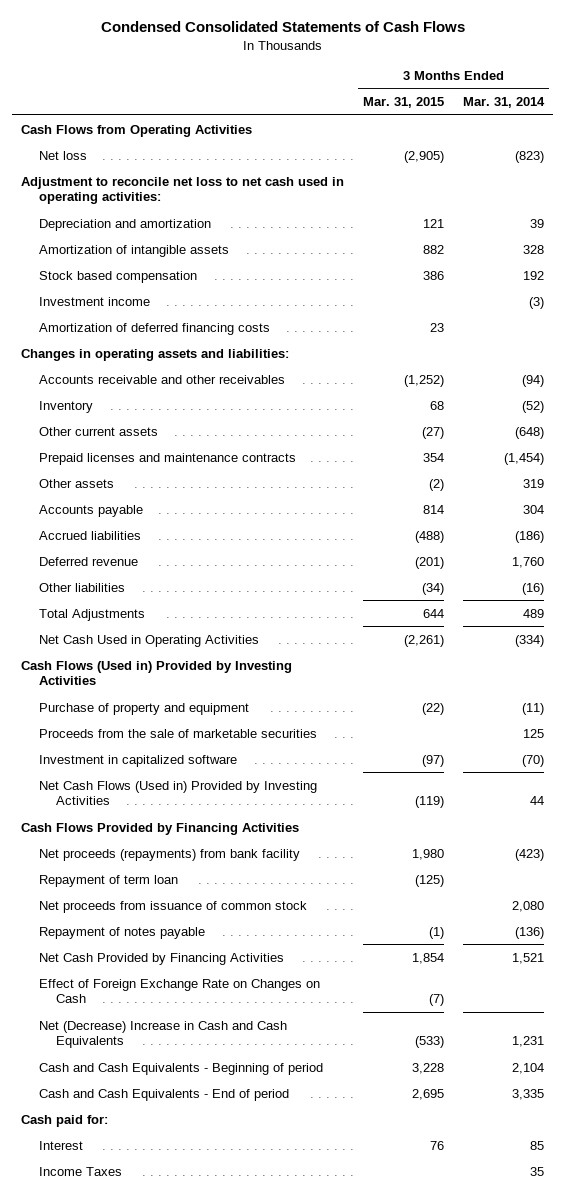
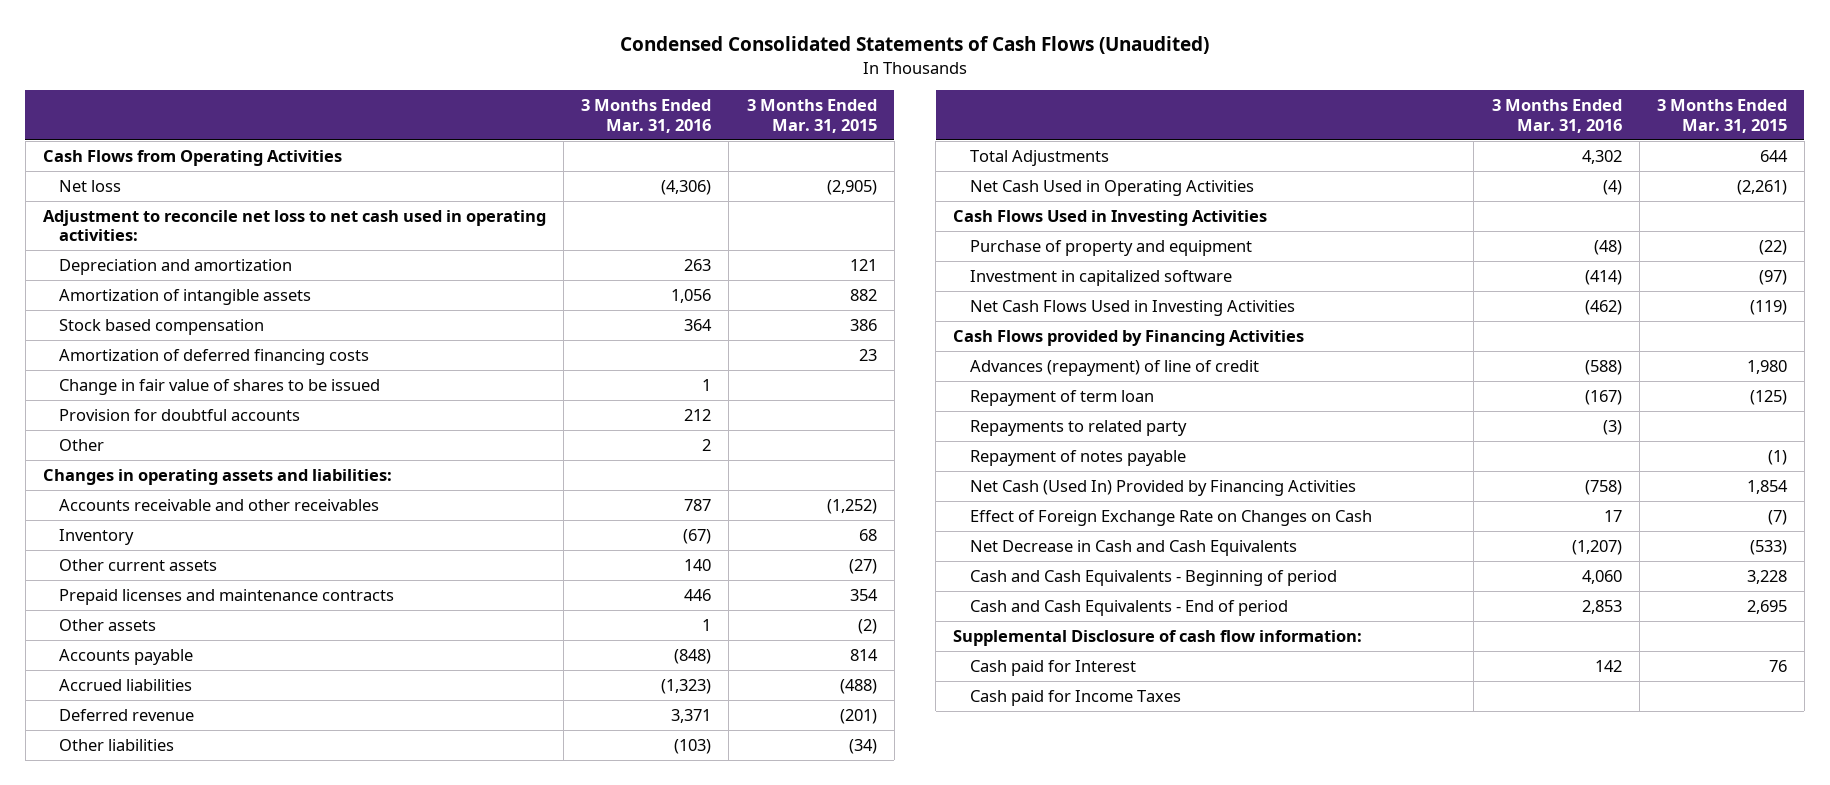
[100,20,465,32] Condensed Consolidated Statements of Cash Flows -> [619,36,1209,55] Condensed Consolidated Statements of Cash Flows (Unaudited)
[462,97,545,109] Mar. 31, 2014 -> none
none -> [581,99,712,133] 3 Months Ended Mar. 31, 2016
[38,296,150,306] Investment income -> none
none -> [59,378,381,395] Change in fair value of shares to be issued
none -> [59,408,301,421] Provision for doubtful accounts
none -> [59,438,105,451] Other
[21,660,293,686] Cash Flows (Used in) Provided by Investing Activities -> [953,209,1268,226] Cash Flows Used in Investing Activities
[38,728,317,738] Proceeds from the sale of marketable securities -> none
[38,780,317,806] Net Cash Flows (Used in) Provided by Investing Activities -> [969,299,1295,316] Net Cash Flows Used in Investing Activities
[21,822,300,835] Cash Flows Provided by Financing Activities -> [953,329,1305,346] Cash Flows provided by Financing Activities
[38,848,300,861] Net proceeds (repayments) from bank facility -> [969,359,1259,376] Advances (repayment) of line of credit
[38,900,307,913] Net proceeds from issuance of common stock -> none
none -> [969,419,1187,436] Repayments to related party
[38,952,284,965] Net Cash Provided by Financing Activities -> [969,479,1356,496] Net Cash (Used In) Provided by Financing Activities
[38,1020,287,1049] Net (Decrease) Increase in Cash and Cash Equivalents -> [969,539,1297,556] Net Decrease in Cash and Cash Equivalents
[21,1114,109,1127] Cash paid for: -> none
none -> [953,629,1363,646] Supplemental Disclosure of cash flow information:
[38,1140,83,1150] Interest -> [969,659,1136,676] Cash paid for Interest
[38,1166,122,1176] Income Taxes -> [969,689,1181,706] Cash paid for Income Taxes

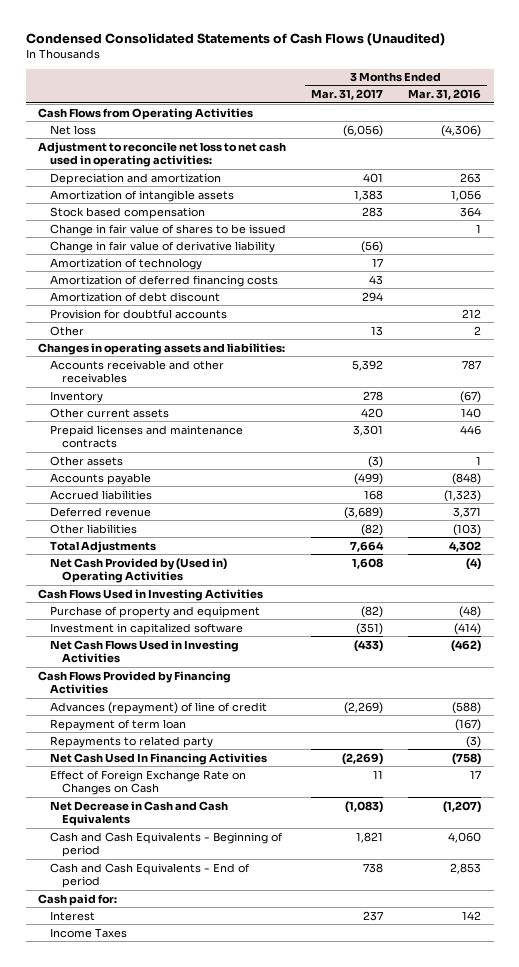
[746,99,877,133] 3 Months Ended Mar. 31, 2015 -> none
none -> [311,89,384,101] Mar. 31, 2017
none -> [49,240,275,253] Change in fair value of derivative liability
none -> [49,257,202,270] Amortization of technology
[59,348,370,365] Amortization of deferred financing costs -> [49,274,278,287] Amortization of deferred financing costs
none -> [49,291,220,302] Amortization of debt discount
[969,179,1254,196] Net Cash Used in Operating Activities -> [49,557,227,583] Net Cash Provided by (Used in) Operating Activities
[953,329,1305,346] Cash Flows provided by Financing Activities -> [38,670,232,694] Cash Flows Provided by Financing Activities
[969,449,1186,466] Repayment of notes payable -> none
[969,479,1356,496] Net Cash (Used In) Provided by Financing Activities -> [49,752,267,765] Net Cash Used In Financing Activities
[953,629,1363,646] Supplemental Disclosure of cash flow information: -> none
none -> [38,893,118,906] Cash paid for:
[969,659,1136,676] Cash paid for Interest -> [49,910,95,921] Interest
[969,689,1181,706] Cash paid for Income Taxes -> [49,927,127,938] Income Taxes

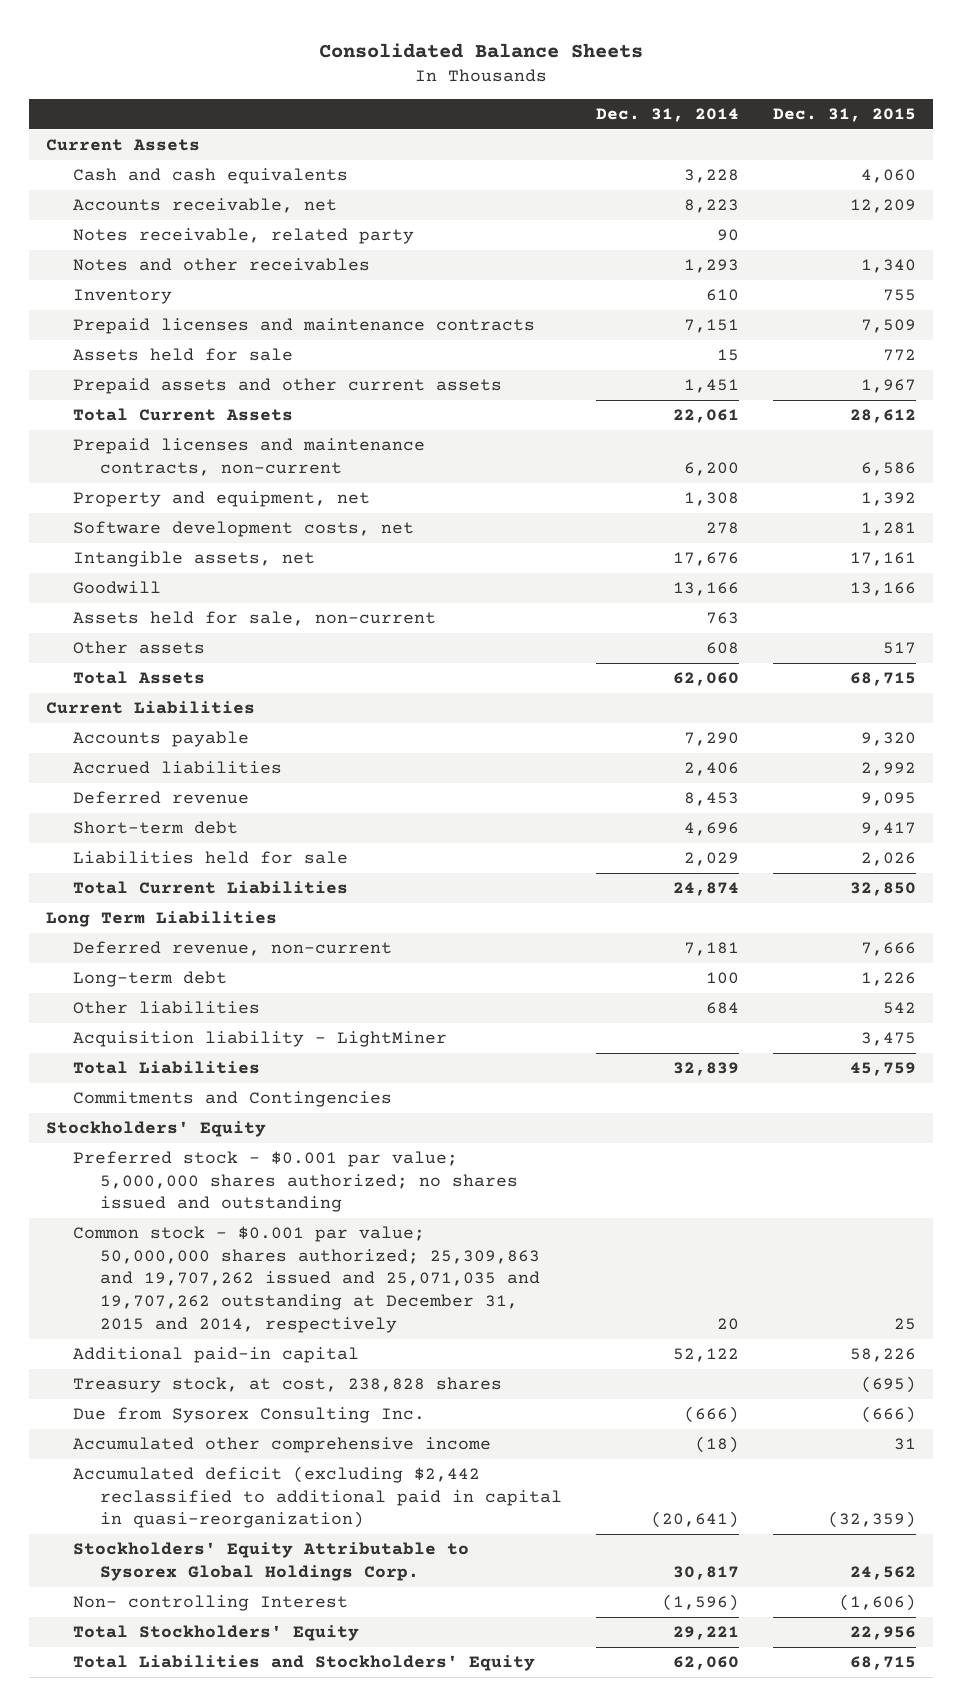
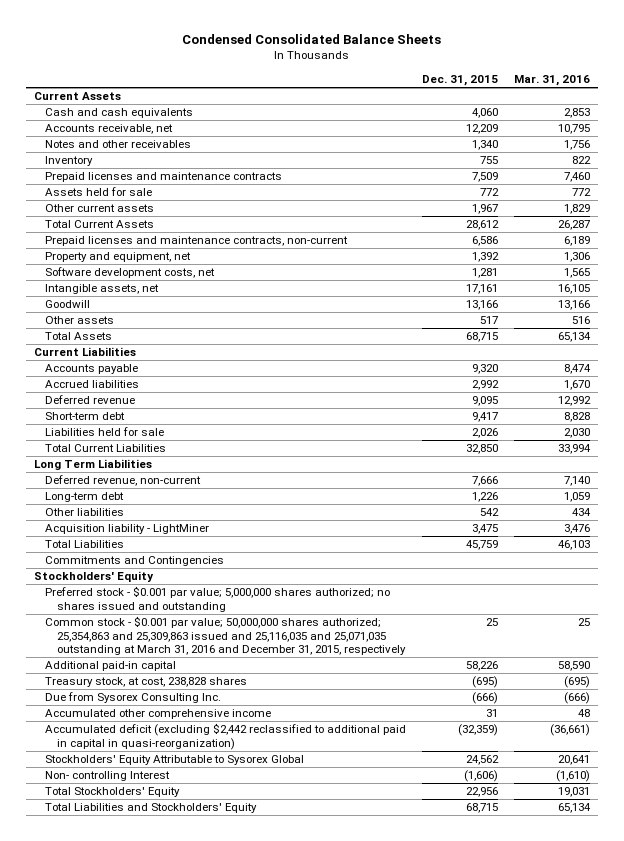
[318,42,643,58] Consolidated Balance Sheets -> [181,33,441,44] Condensed Consolidated Balance Sheets
[596,107,740,122] Dec. 31, 2014 -> none
none -> [513,74,590,86] Mar. 31, 2016
[73,228,415,245] Notes receivable, related party -> none
[73,378,503,395] Prepaid assets and other current assets -> [45,204,155,213] Other current assets
[73,611,437,627] Assets held for sale, non-current -> none
[73,1226,541,1333] Common stock - $0.001 par value; 50,000,000 shares authorized; 25,309,863 and 19,707,262 issued and 25,071,035 and 19,707,262 outstanding at December 31, 2015 and 2014, respectively -> [45,616,407,655] Common stock - $0.001 par value; 50,000,000 shares authorized; 25,354,863 and 25,309,863 issued and 25,116,035 and 25,071,035 outstanding at March 31, 2016 and December 31, 2015, respectively
[73,1542,470,1581] Stockholders' Equity Attributable to Sysorex Global Holdings Corp. -> [45,755,305,766] Stockholders' Equity Attributable to Sysorex Global

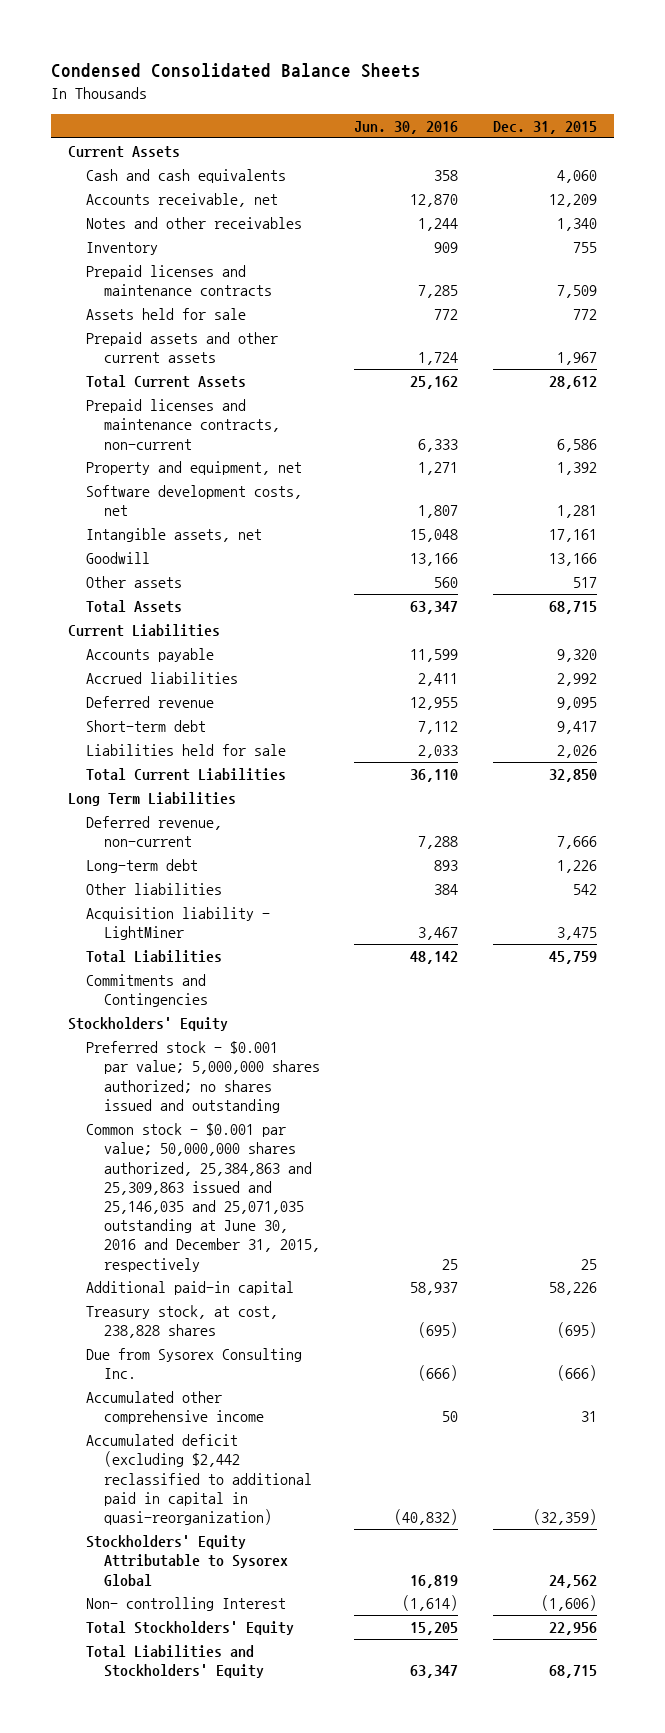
[513,74,590,86] Mar. 31, 2016 -> none
none -> [354,121,459,135] Jun. 30, 2016
[45,204,155,213] Other current assets -> [86,332,279,364] Prepaid assets and other current assets
[45,616,407,655] Common stock - $0.001 par value; 50,000,000 shares authorized; 25,354,863 and 25,309,863 issued and 25,116,035 and 25,071,035 outstanding at March 31, 2016 and December 31, 2015, respectively -> [86,1123,320,1272] Common stock - $0.001 par value; 50,000,000 shares authorized, 25,384,863 and 25,309,863 issued and 25,146,035 and 25,071,035 outstanding at June 30, 2016 and December 31, 2015, respectively

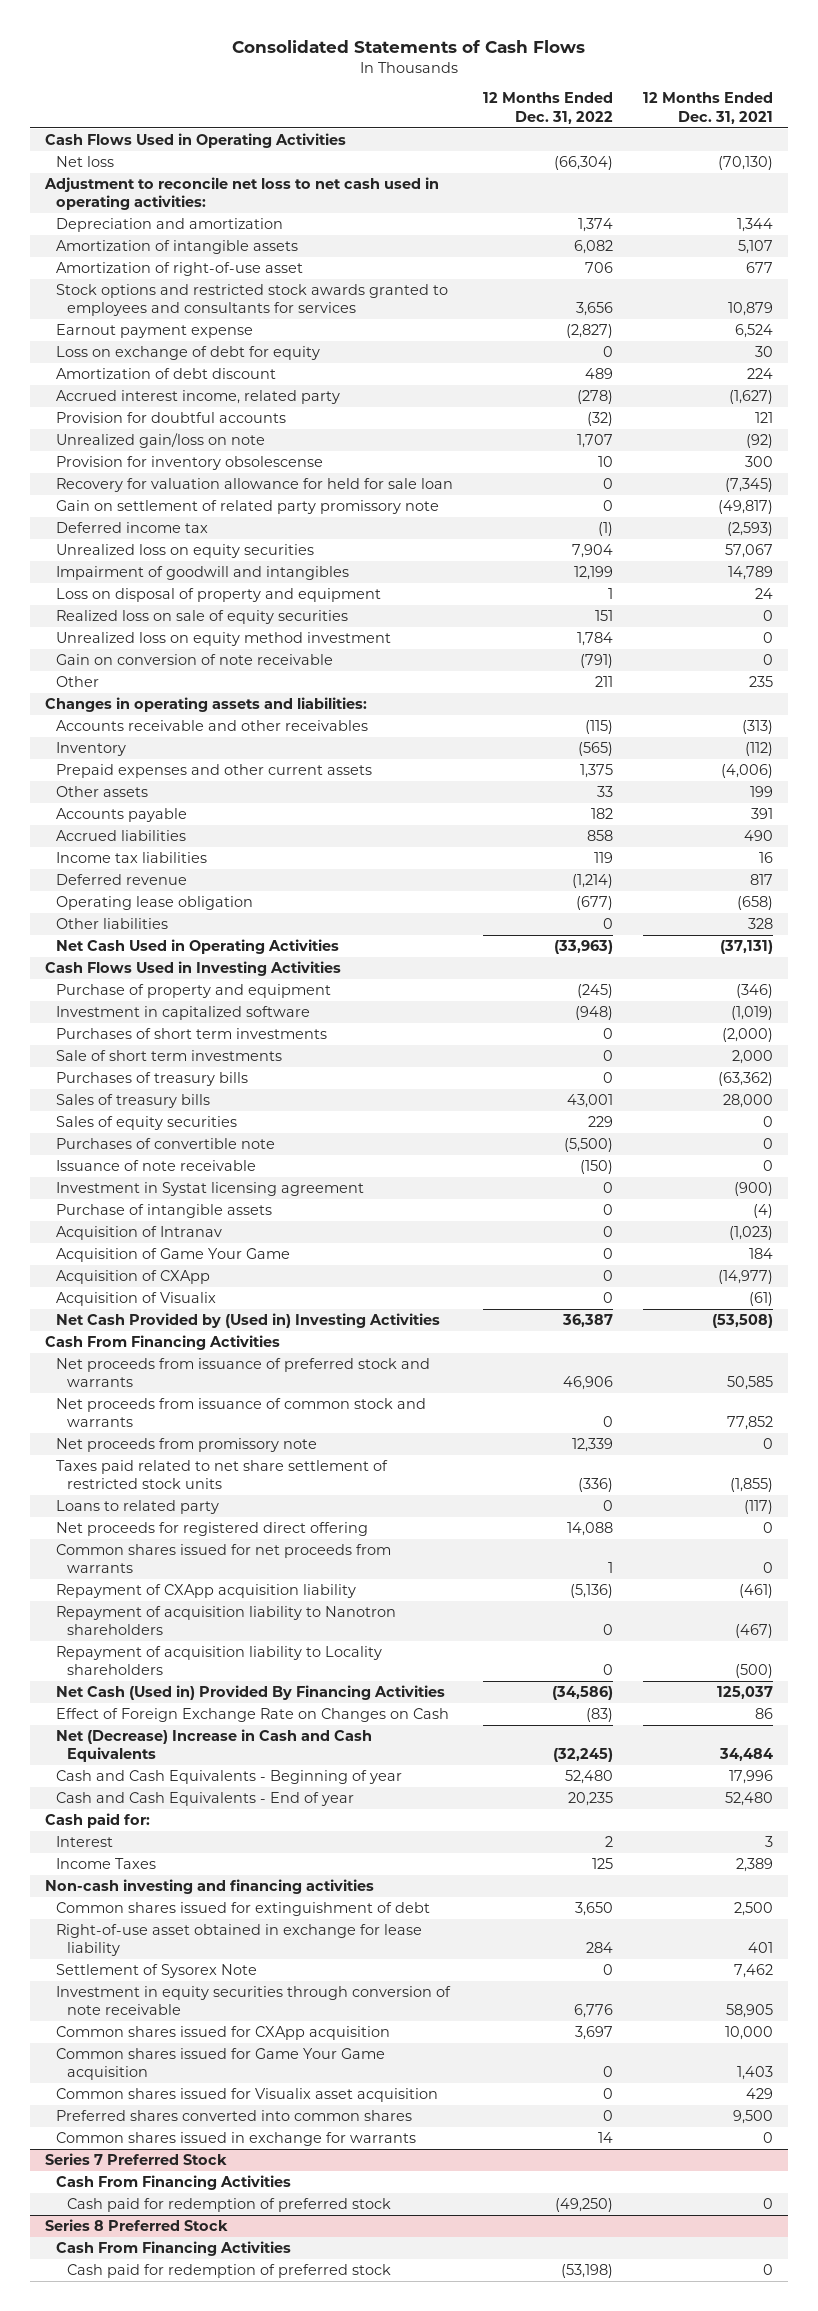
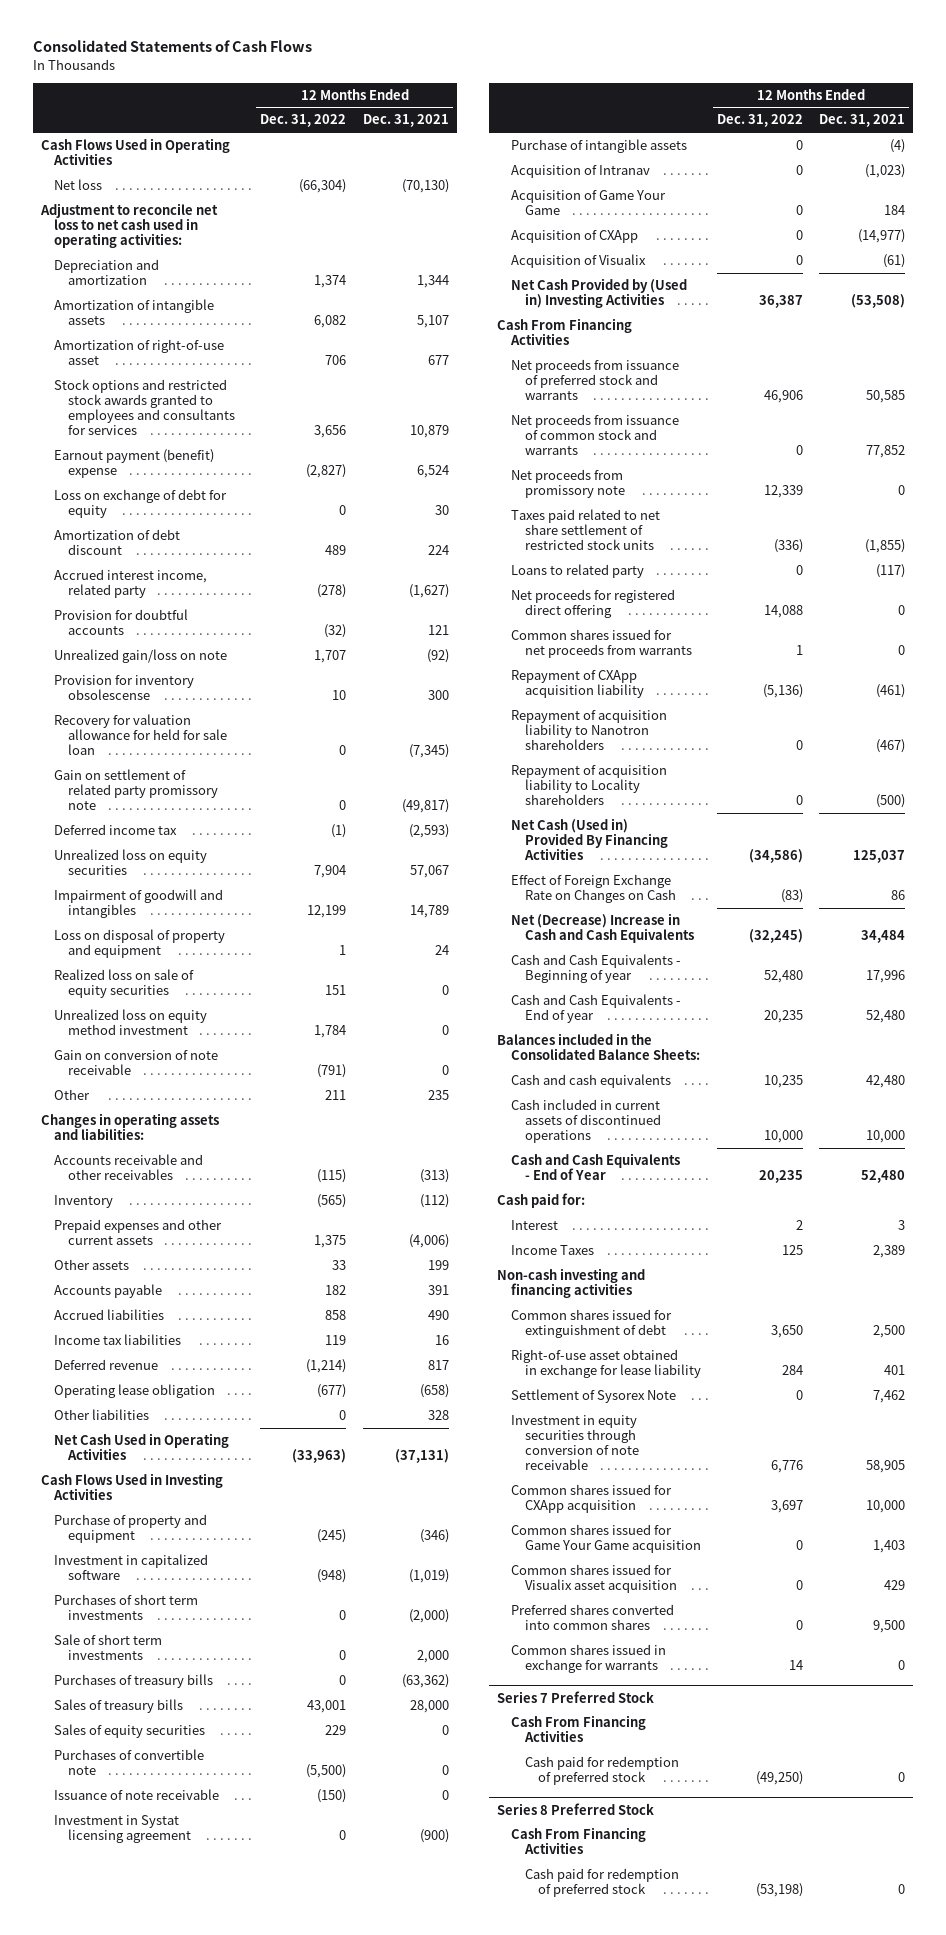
[55,324,253,339] Earnout payment expense -> [54,449,215,479] Earnout payment (benefit) expense
none -> [497,1033,700,1061] Balances included in the Consolidated Balance Sheets:
none -> [510,1074,671,1089] Cash and cash equivalents
none -> [510,1099,661,1144] Cash included in current assets of discontinued operations
none -> [510,1153,680,1181] Cash and Cash Equivalents - End of Year

